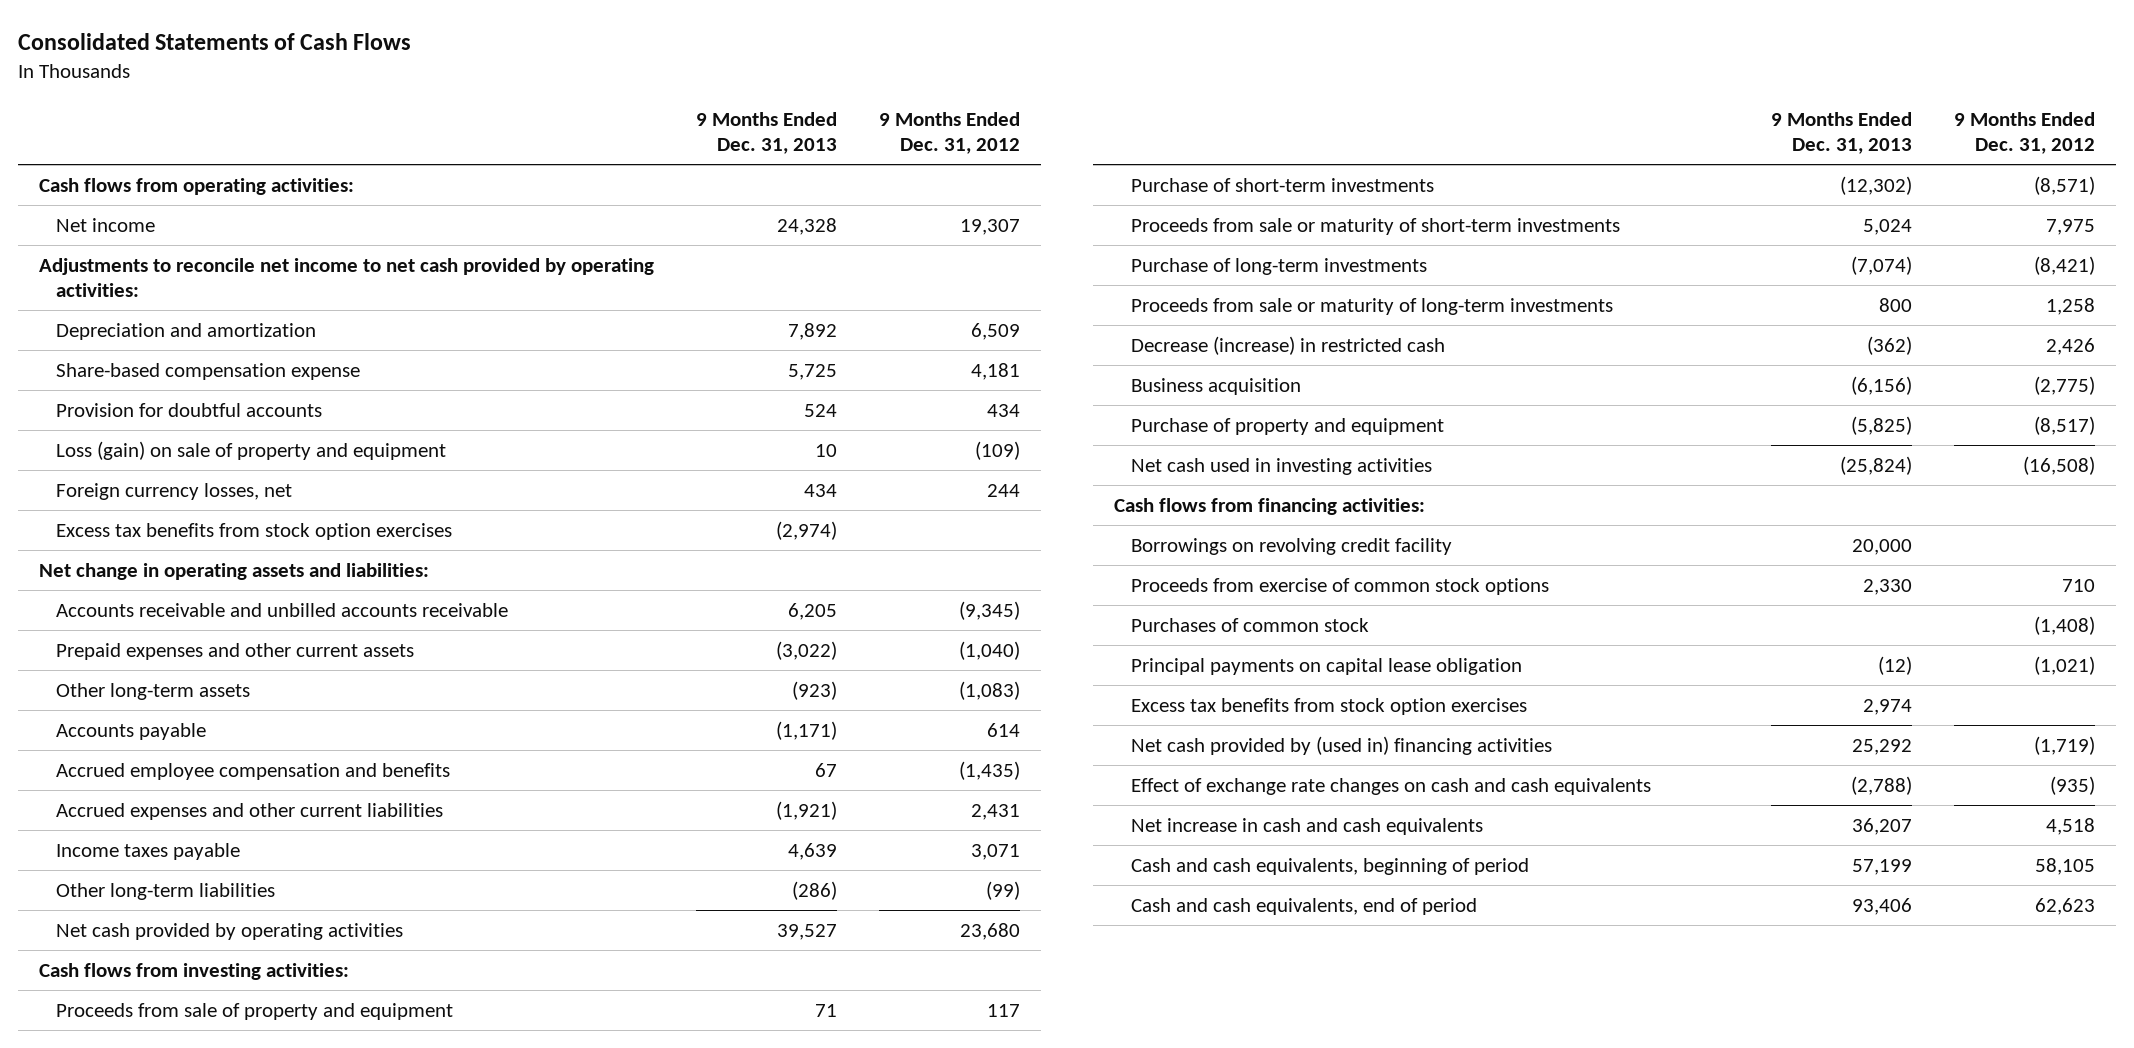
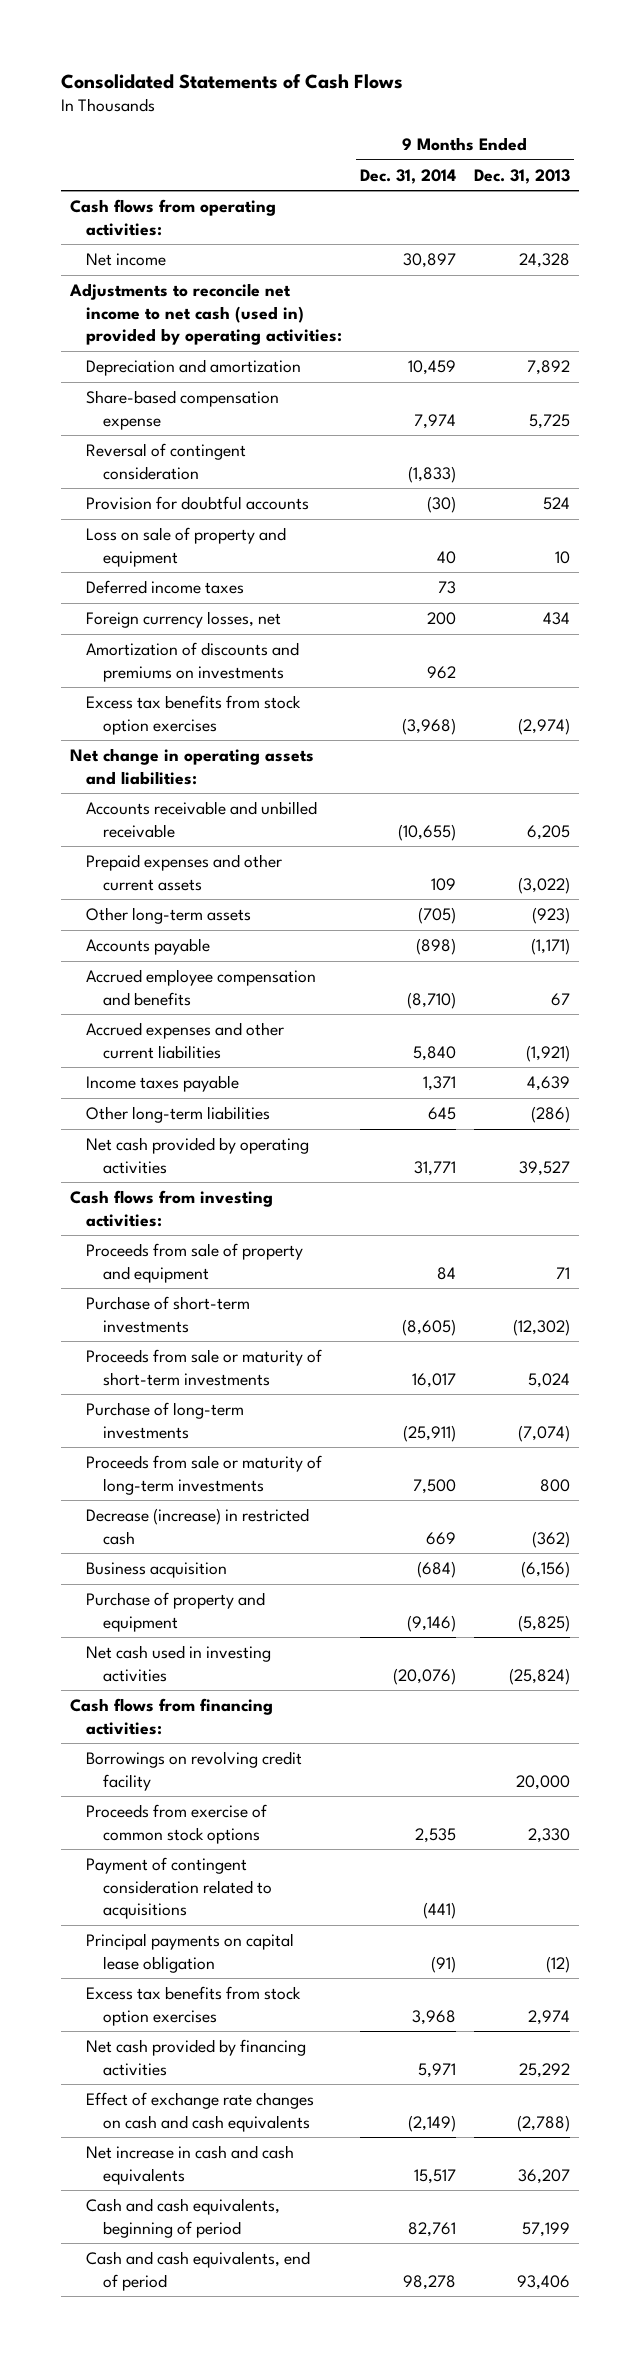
[878,112,1020,155] 9 Months Ended Dec. 31, 2012 -> none
none -> [360,168,457,184] Dec. 31, 2014
[38,257,654,297] Adjustments to reconcile net income to net cash provided by operating activities: -> [68,283,343,346] Adjustments to reconcile net income to net cash (used in) provided by operating activities:
none -> [86,443,247,480] Reversal of contingent consideration
[56,440,447,460] Loss (gain) on sale of property and equipment -> [86,527,287,567] Loss on sale of property and equipment
none -> [86,580,245,595] Deferred income taxes
none -> [86,642,300,682] Amortization of discounts and premiums on investments
[56,602,509,617] Accounts receivable and unbilled accounts receivable -> [86,801,318,838] Accounts receivable and unbilled receivable
[1131,617,1370,632] Purchases of common stock -> none
none -> [86,1857,273,1920] Payment of contingent consideration related to acquisitions
[1131,735,1553,755] Net cash provided by (used in) financing activities -> [86,2039,307,2076] Net cash provided by financing activities

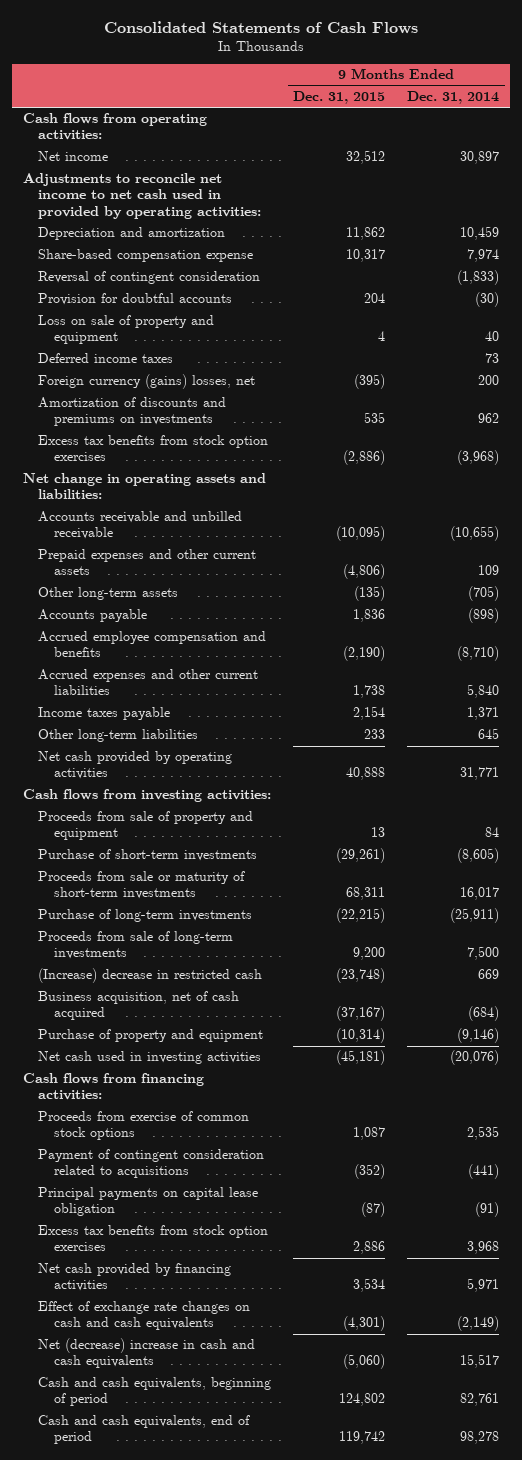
[473,168,570,184] Dec. 31, 2013 -> none
none -> [293,90,386,104] Dec. 31, 2015
[68,283,343,346] Adjustments to reconcile net income to net cash (used in) provided by operating activities: -> [22,173,262,219] Adjustments to reconcile net income to net cash used in provided by operating activities:
[86,611,282,629] Foreign currency losses, net -> [38,374,256,390] Foreign currency (gains) losses, net
[86,1455,323,1495] Proceeds from sale or maturity of long-term investments -> [38,931,234,960] Proceeds from sale of long-term investments
[86,1508,310,1545] Decrease (increase) in restricted cash -> [38,968,263,984] (Increase) decrease in restricted cash
[86,1562,228,1579] Business acquisition -> [38,991,240,1021] Business acquisition, net of cash acquired
[86,1751,303,1791] Borrowings on revolving credit facility -> none
[86,2145,295,2185] Net increase in cash and cash equivalents -> [38,1338,256,1369] Net (decrease) increase in cash and cash equivalents

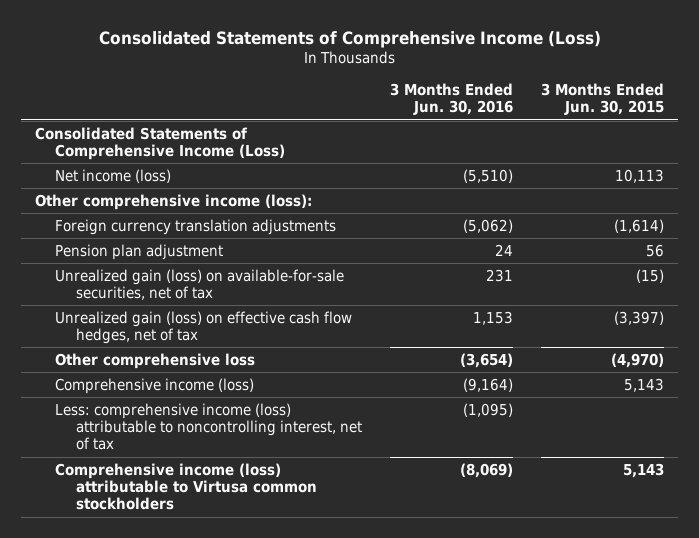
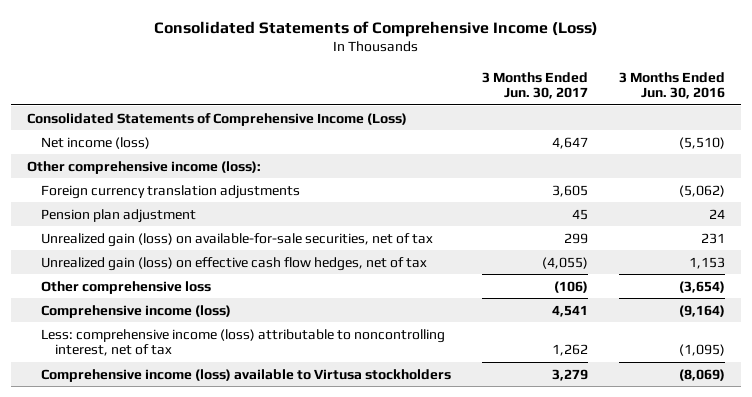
[540,83,664,116] 3 Months Ended Jun. 30, 2015 -> none
none -> [481,71,588,100] 3 Months Ended Jun. 30, 2017
[55,462,317,511] Comprehensive income (loss) attributable to Virtusa common stockholders -> [40,368,451,382] Comprehensive income (loss) available to Virtusa stockholders

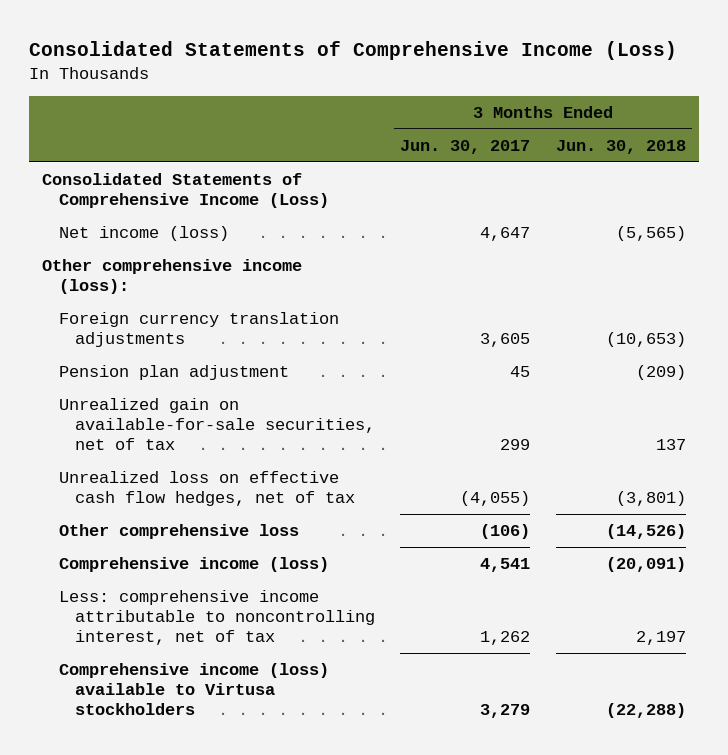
[619,71,726,100] 3 Months Ended Jun. 30, 2016 -> none
none -> [555,140,686,155] Jun. 30, 2018
[40,232,433,247] Unrealized gain (loss) on available-for-sale securities, net of tax -> [58,398,375,451] Unrealized gain on available-for-sale securities, net of tax
[40,256,427,271] Unrealized gain (loss) on effective cash flow hedges, net of tax -> [58,471,355,507] Unrealized loss on effective cash flow hedges, net of tax
[40,328,445,357] Less: comprehensive income (loss) attributable to noncontrolling interest, net of tax -> [58,590,375,646] Less: comprehensive income attributable to noncontrolling interest, net of tax

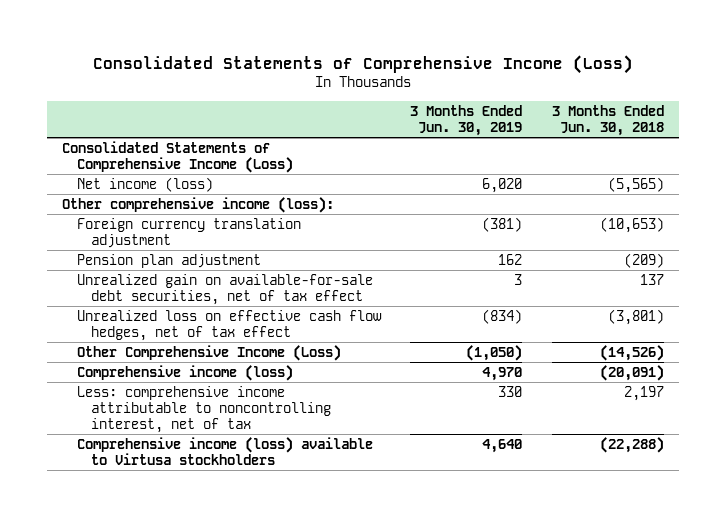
[400,140,531,155] Jun. 30, 2017 -> none
none -> [410,104,523,136] 3 Months Ended Jun. 30, 2019
[58,312,339,348] Foreign currency translation adjustments -> [76,217,301,248] Foreign currency translation adjustment
[58,398,375,451] Unrealized gain on available-for-sale securities, net of tax -> [76,273,373,305] Unrealized gain on available-for-sale debt securities, net of tax effect
[58,471,355,507] Unrealized loss on effective cash flow hedges, net of tax -> [76,309,382,341] Unrealized loss on effective cash flow hedges, net of tax effect
[58,524,299,540] Other comprehensive loss -> [76,344,341,361] Other Comprehensive Income (Loss)

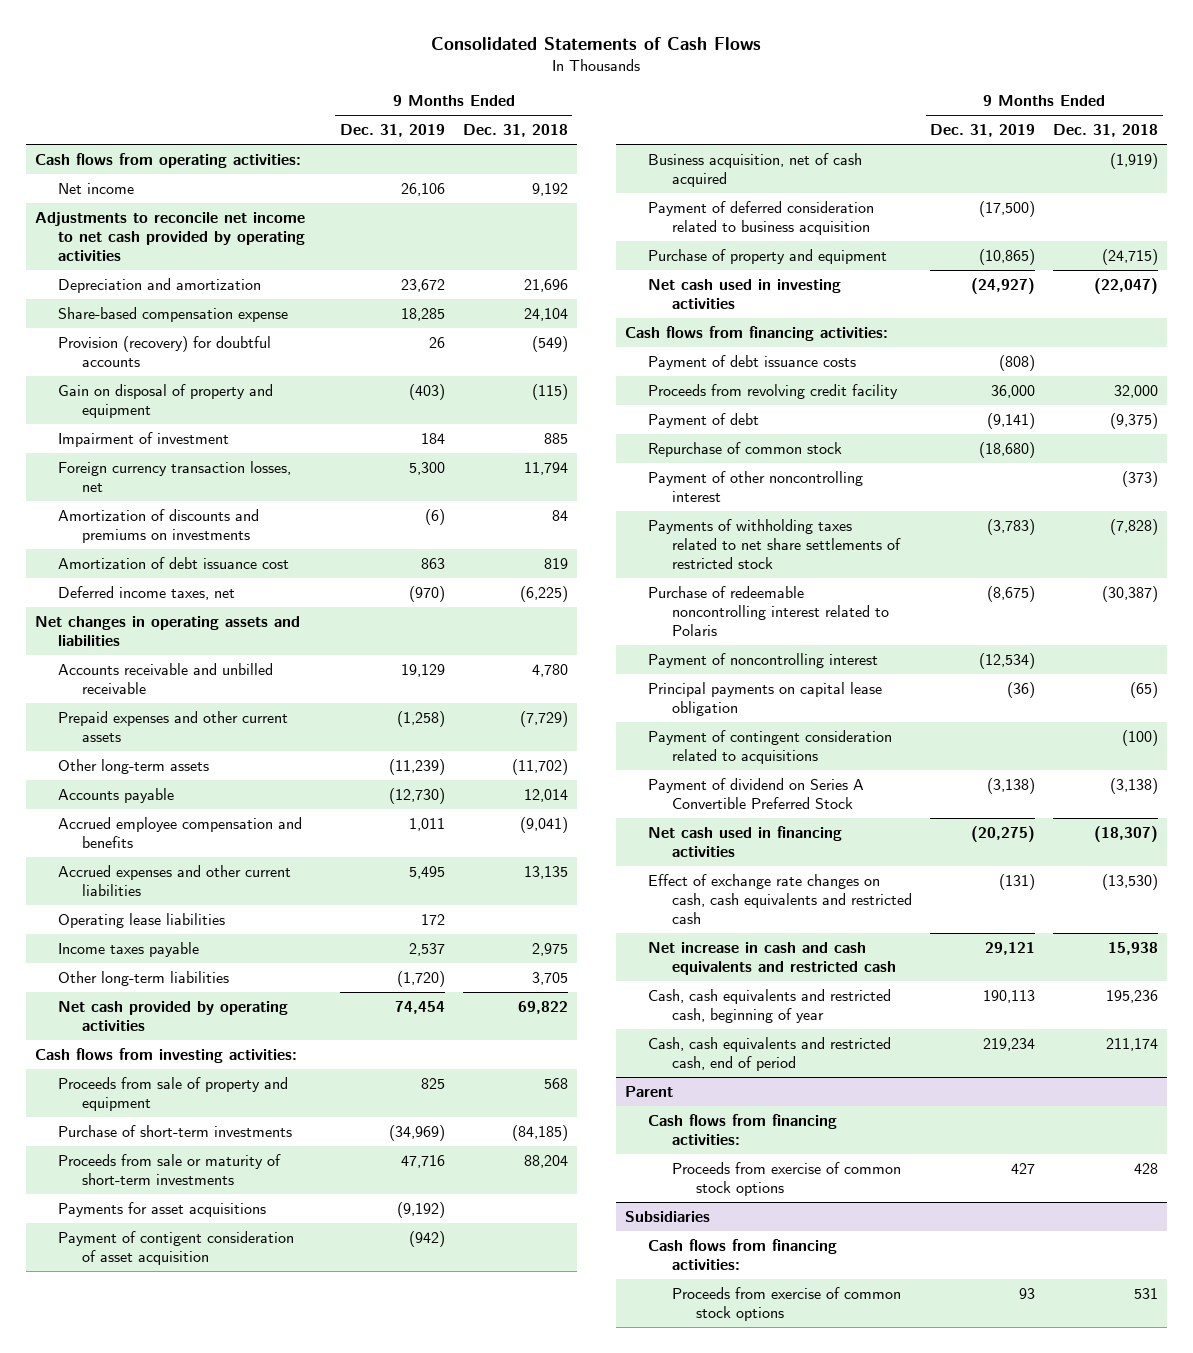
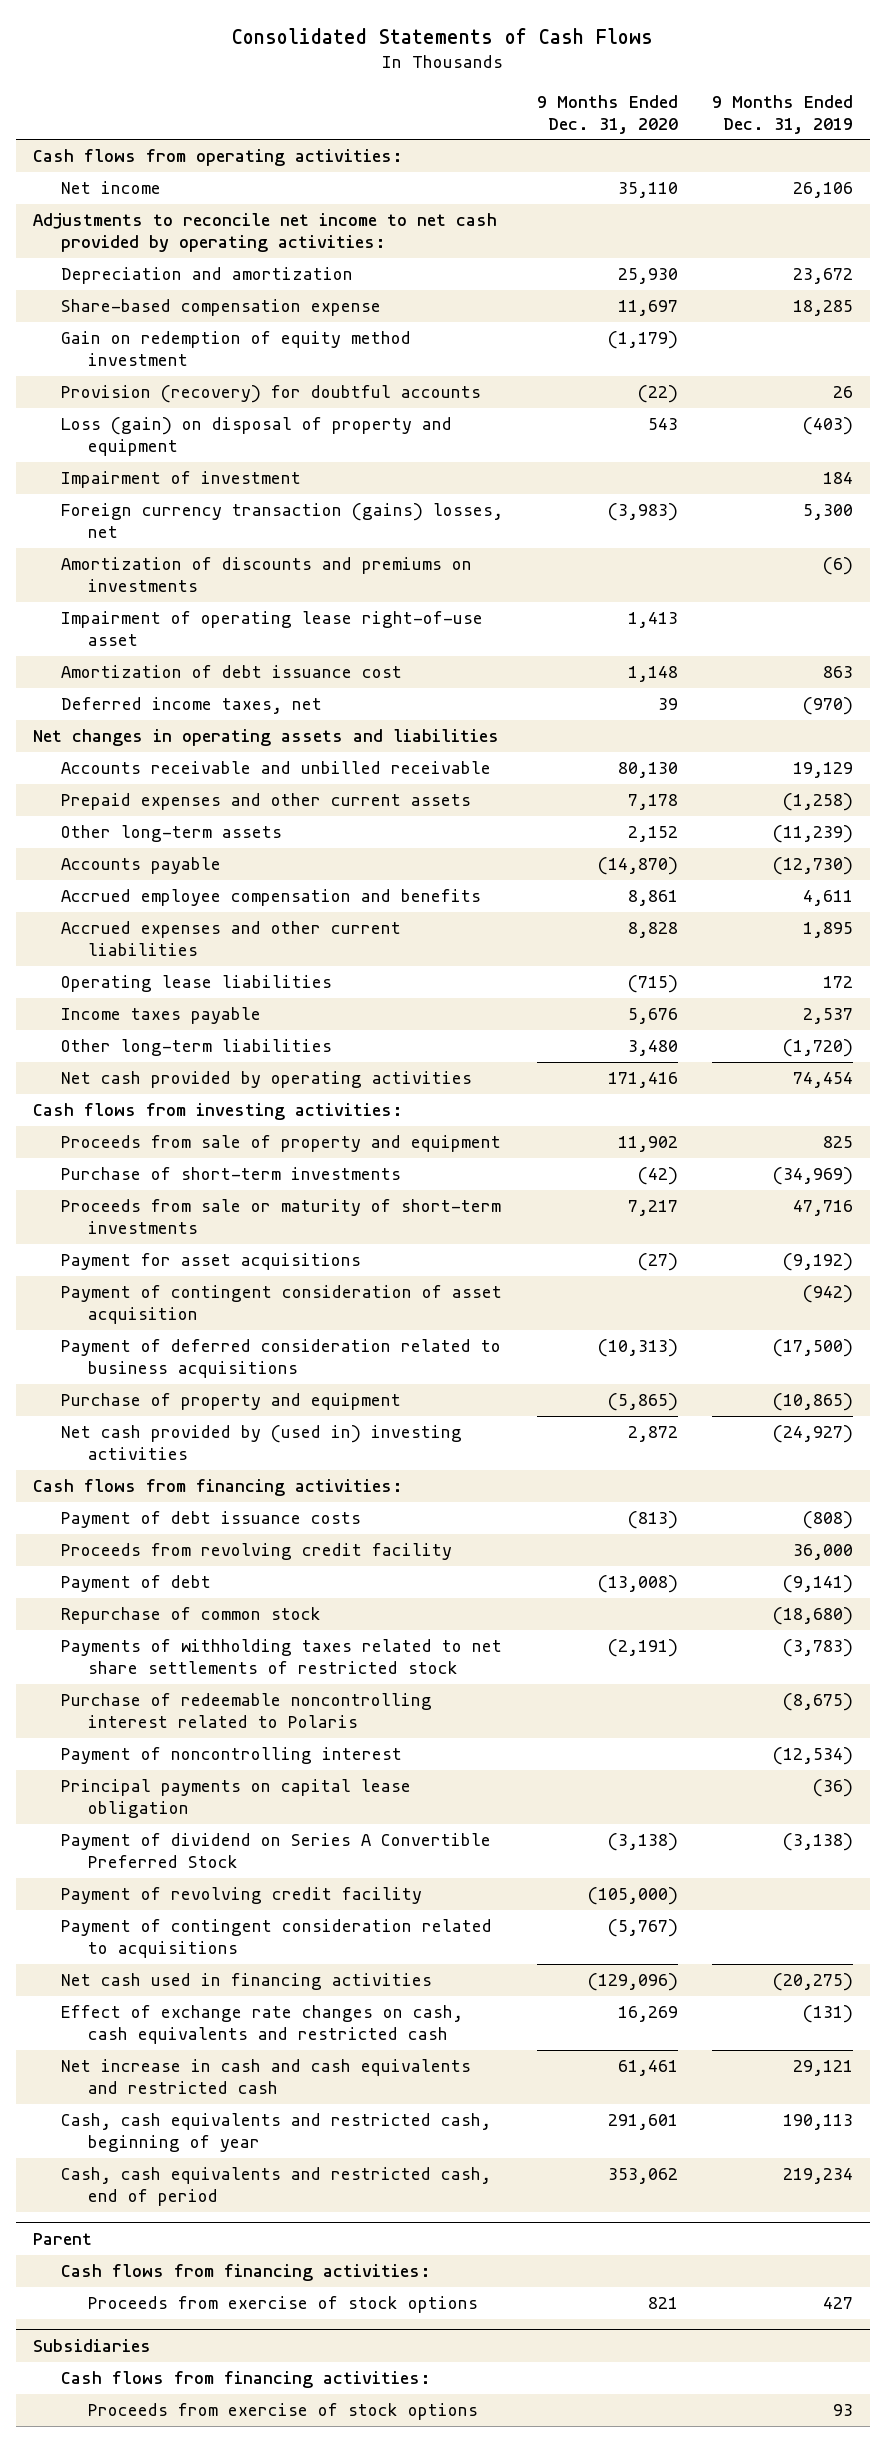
[462,124,568,138] Dec. 31, 2018 -> none
none -> [537,94,679,134] 9 Months Ended Dec. 31, 2020
[34,211,306,262] Adjustments to reconcile net income to net cash provided by operating activities -> [33,213,498,252] Adjustments to reconcile net income to net cash provided by operating activities:
none -> [60,331,411,366] Gain on redemption of equity method investment
[58,383,274,418] Gain on disposal of property and equipment -> [60,417,452,456] Loss (gain) on disposal of property and equipment
[58,460,292,492] Foreign currency transaction losses, net -> [60,503,503,538] Foreign currency transaction (gains) losses, net
none -> [60,611,483,646] Impairment of operating lease right-of-use asset
[408,817,445,831] 1,011 -> [803,890,854,907] 4,611
[408,865,445,879] 5,495 -> [803,922,854,939] 1,895
[648,152,863,187] Business acquisition, net of cash acquired -> none
[58,1201,267,1217] Payments for asset acquisitions -> [60,1253,361,1271] Payment for asset acquisitions
[58,1230,295,1265] Payment of contigent consideration of asset acquisition -> [60,1285,502,1324] Payment of contingent consideration of asset acquisition
[648,200,875,235] Payment of deferred consideration related to business acquisition -> [60,1339,501,1378] Payment of deferred consideration related to business acquisitions
[648,278,842,309] Net cash used in investing activities -> [60,1425,462,1460] Net cash provided by (used in) investing activities
[648,470,864,502] Payment of other noncontrolling interest -> none
none -> [60,1887,422,1905] Payment of revolving credit facility
[648,729,893,764] Payment of contingent consideration related to acquisitions -> [60,1919,492,1958] Payment of contingent consideration related to acquisitions
[671,1161,901,1196] Proceeds from exercise of common stock options -> [88,2296,479,2314] Proceeds from exercise of stock options
[671,1286,901,1321] Proceeds from exercise of common stock options -> [88,2403,479,2421] Proceeds from exercise of stock options

